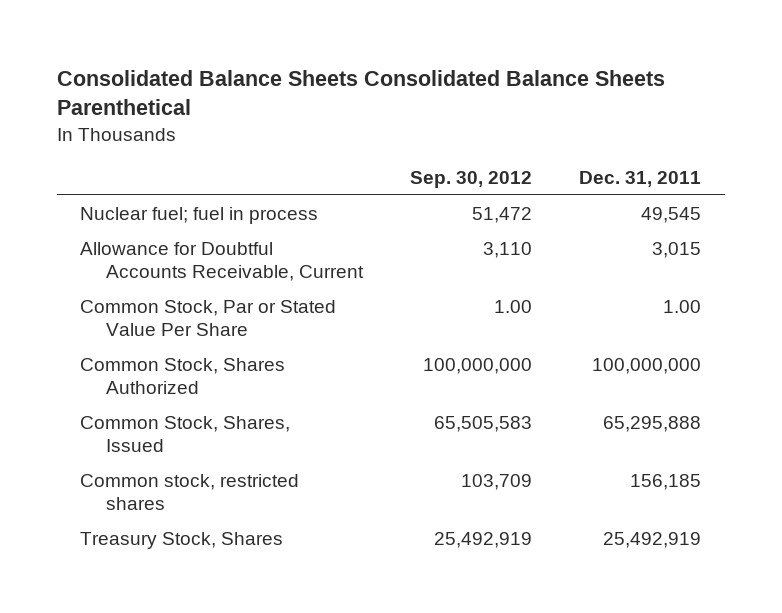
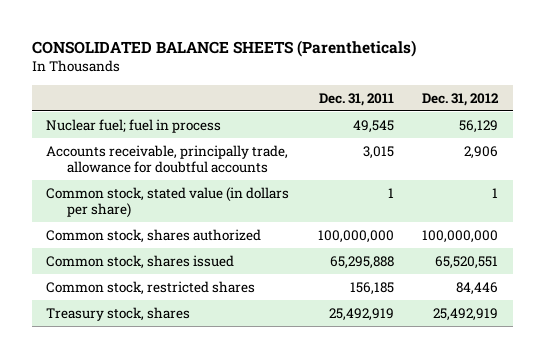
[56,70,665,116] Consolidated Balance Sheets Consolidated Balance Sheets Parenthetical -> [32,40,417,58] CONSOLIDATED BALANCE SHEETS (Parentheticals)
[410,170,533,188] Sep. 30, 2012 -> none
none -> [422,92,500,106] Dec. 31, 2012
[80,241,365,281] Allowance for Doubtful Accounts Receivable, Current -> [46,144,289,174] Accounts receivable, principally trade, allowance for doubtful accounts
[80,299,337,336] Common Stock, Par or Stated Value Per Share -> [46,186,290,219] Common stock, stated value (in dollars per share)
[663,299,702,313] 1.00 -> [387,187,394,198] 1
[80,357,286,394] Common Stock, Shares Authorized -> [46,228,262,243] Common stock, shares authorized
[80,415,291,452] Common Stock, Shares, Issued -> [46,254,235,269] Common stock, shares issued
[80,531,284,549] Treasury Stock, Shares -> [46,306,191,321] Treasury stock, shares

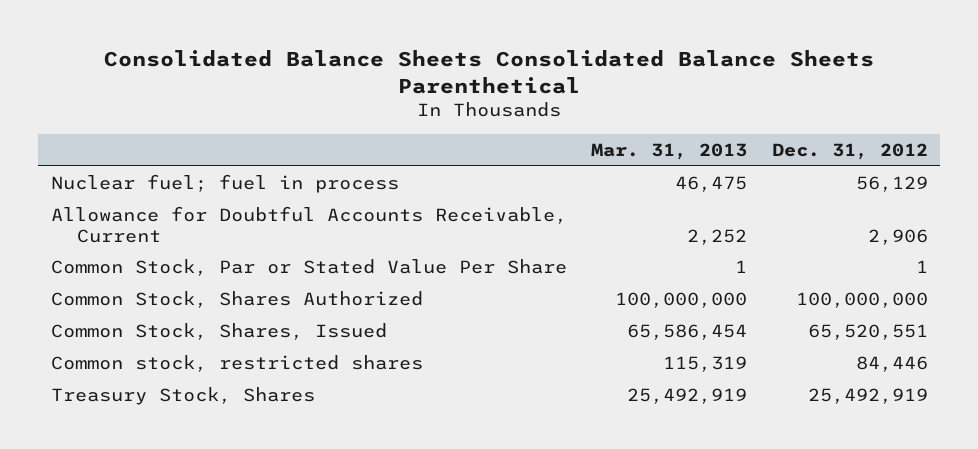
[32,40,417,58] CONSOLIDATED BALANCE SHEETS (Parentheticals) -> [104,49,875,94] Consolidated Balance Sheets Consolidated Balance Sheets Parenthetical
[318,92,394,106] Dec. 31, 2011 -> none
none -> [591,142,748,160] Mar. 31, 2013
[46,144,289,174] Accounts receivable, principally trade, allowance for doubtful accounts -> [50,206,567,243] Allowance for Doubtful Accounts Receivable, Current
[46,186,290,219] Common stock, stated value (in dollars per share) -> [50,259,567,277] Common Stock, Par or Stated Value Per Share
[46,228,262,243] Common stock, shares authorized -> [50,291,423,309] Common Stock, Shares Authorized
[46,254,235,269] Common stock, shares issued -> [50,323,387,341] Common Stock, Shares, Issued
[46,306,191,321] Treasury stock, shares -> [50,387,315,406] Treasury Stock, Shares

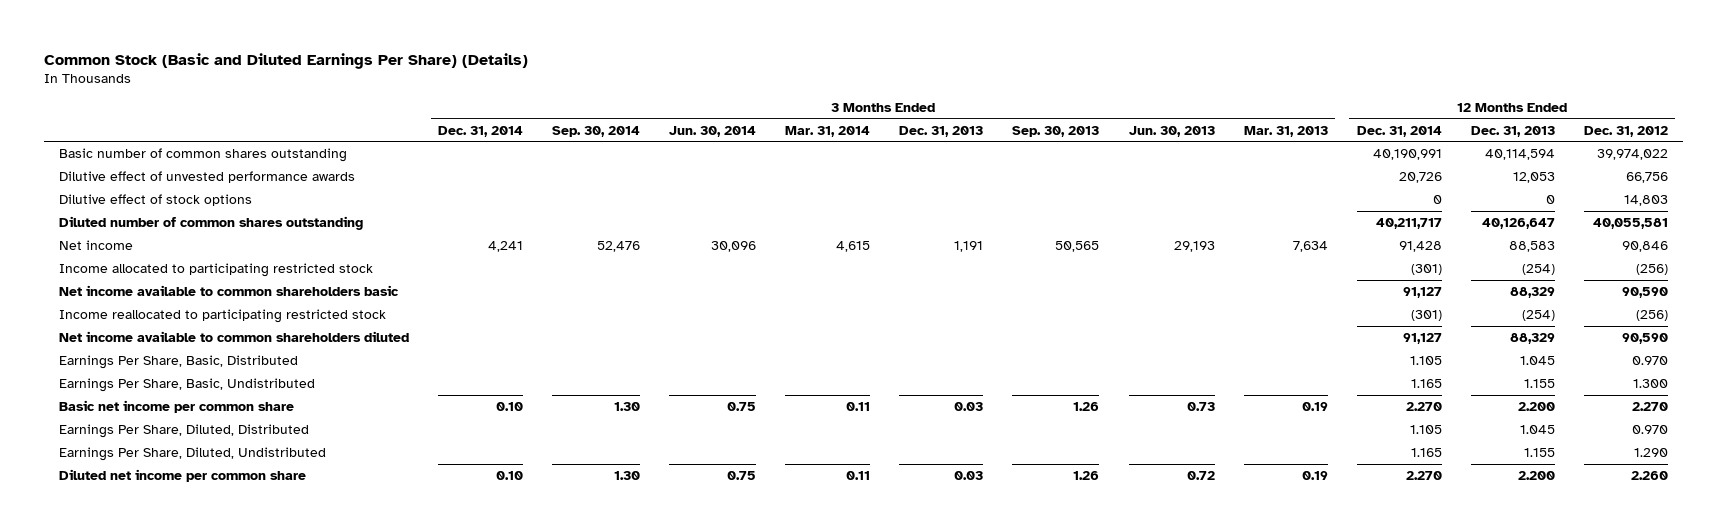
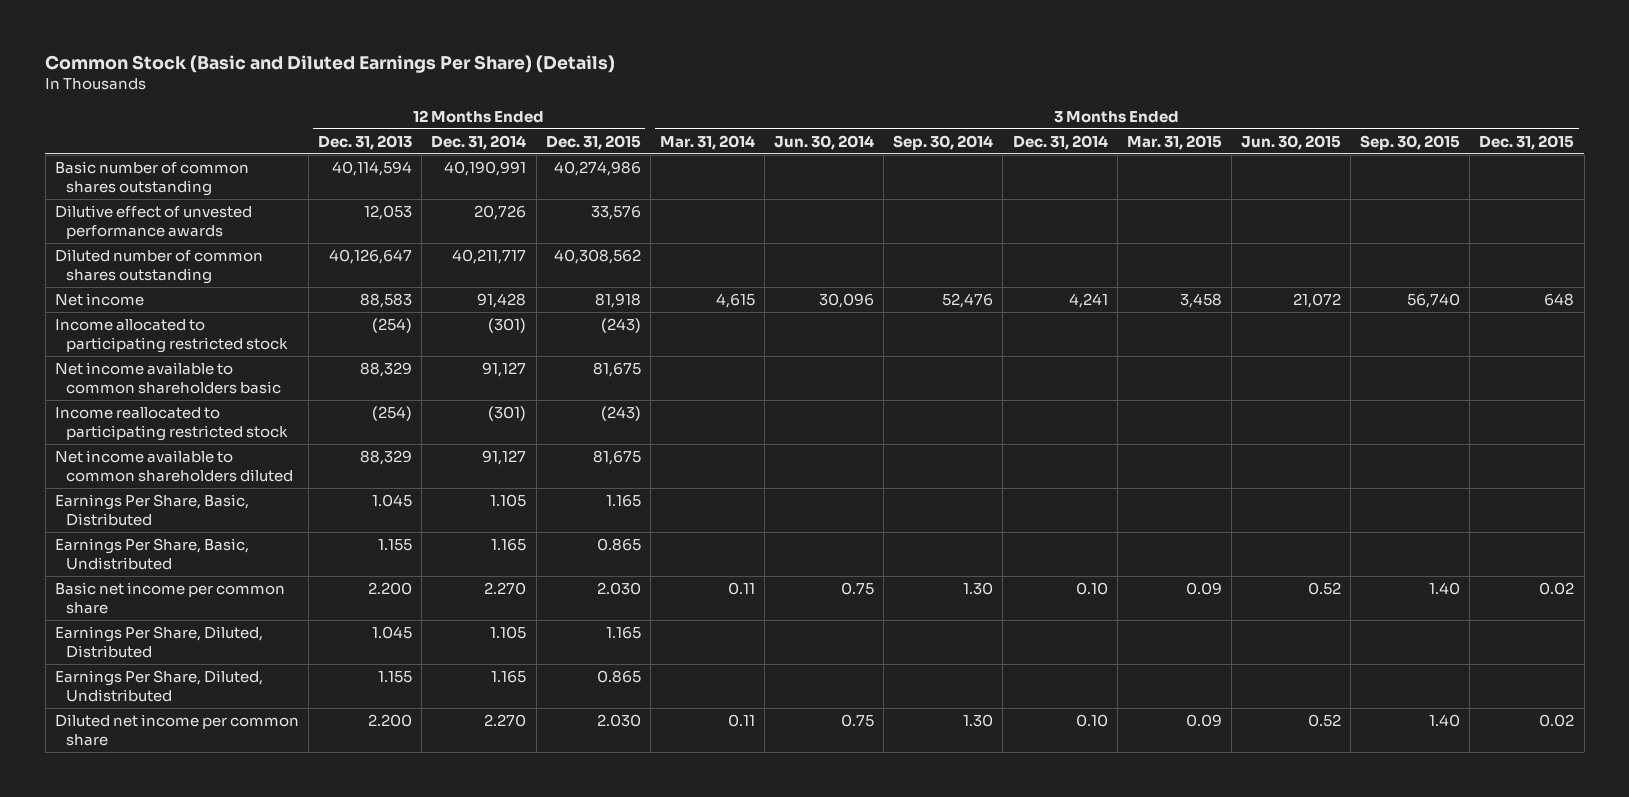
[899,125,984,137] Dec. 31, 2013 -> none
[1012,125,1100,137] Sep. 30, 2013 -> none
[1128,125,1215,137] Jun. 30, 2013 -> none
[1243,125,1328,137] Mar. 31, 2013 -> none
[1584,125,1669,137] Dec. 31, 2012 -> none
none -> [545,134,641,150] Dec. 31, 2015
none -> [1126,134,1222,150] Mar. 31, 2015
none -> [1240,134,1341,150] Jun. 30, 2015
none -> [1360,134,1461,150] Sep. 30, 2015
none -> [1479,134,1575,150] Dec. 31, 2015
[58,193,252,206] Dilutive effect of stock options -> none

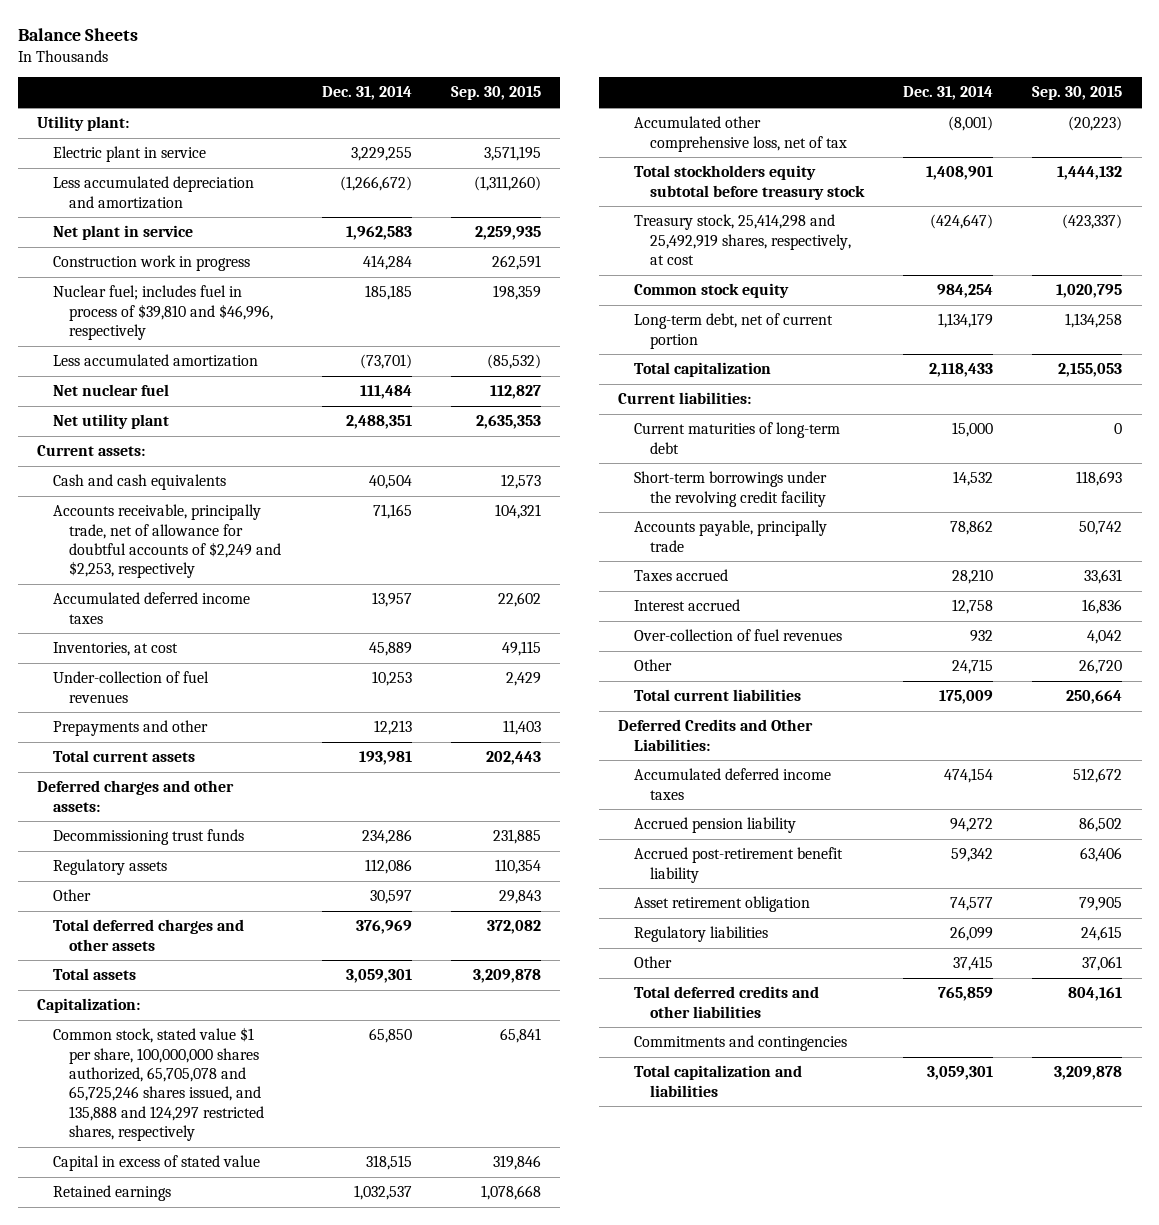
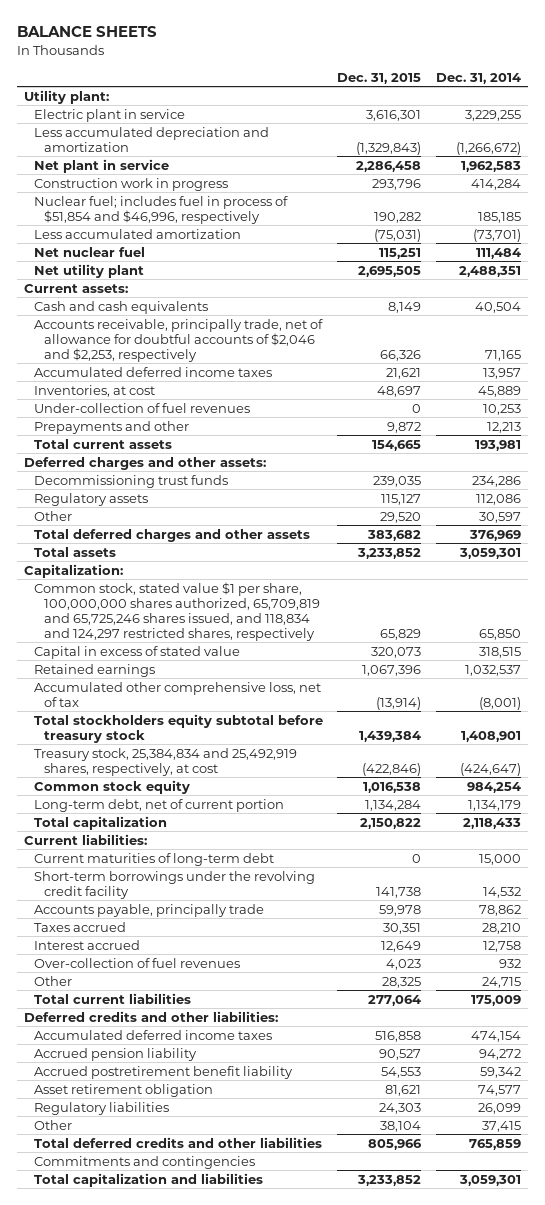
[17,28,138,42] Balance Sheets -> [17,26,158,38] BALANCE SHEETS
[450,86,541,101] Sep. 30, 2015 -> none
none -> [337,72,422,84] Dec. 31, 2015
[52,285,273,340] Nuclear fuel; includes fuel in process of $39,810 and $46,996, respectively -> [34,195,289,224] Nuclear fuel; includes fuel in process of $51,854 and $46,996, respectively
[52,504,281,579] Accounts receivable, principally trade, net of allowance for doubtful accounts of $2,249 and $2,253, respectively -> [34,318,324,362] Accounts receivable, principally trade, net of allowance for doubtful accounts of $2,046 and $2,253, respectively
[52,1027,264,1141] Common stock, stated value $1 per share, 100,000,000 shares authorized, 65,705,078 and 65,725,246 shares issued, and 135,888 and 124,297 restricted shares, respectively -> [34,581,320,641] Common stock, stated value $1 per share, 100,000,000 shares authorized, 65,709,819 and 65,725,246 shares issued, and 118,834 and 124,297 restricted shares, respectively
[633,214,851,265] Treasury stock, 25,414,298 and 25,492,919 shares, respectively, at cost -> [34,747,298,776] Treasury stock, 25,384,834 and 25,492,919 shares, respectively, at cost
[618,719,814,751] Deferred Credits and Other Liabilities: -> [24,1010,279,1022] Deferred credits and other liabilities:
[633,847,843,883] Accrued post-retirement benefit liability -> [34,1065,294,1079] Accrued postretirement benefit liability

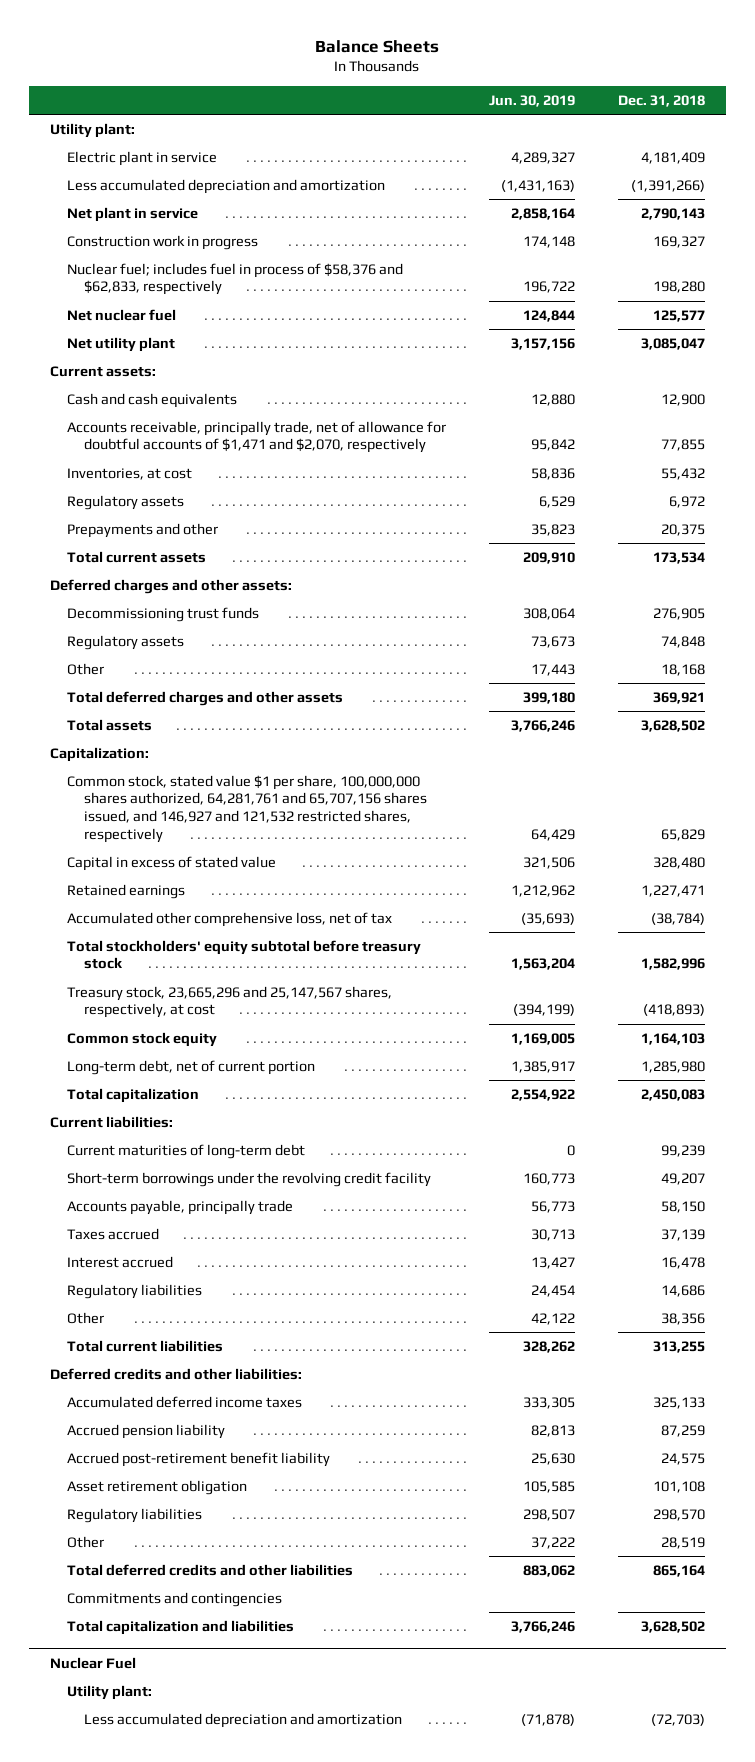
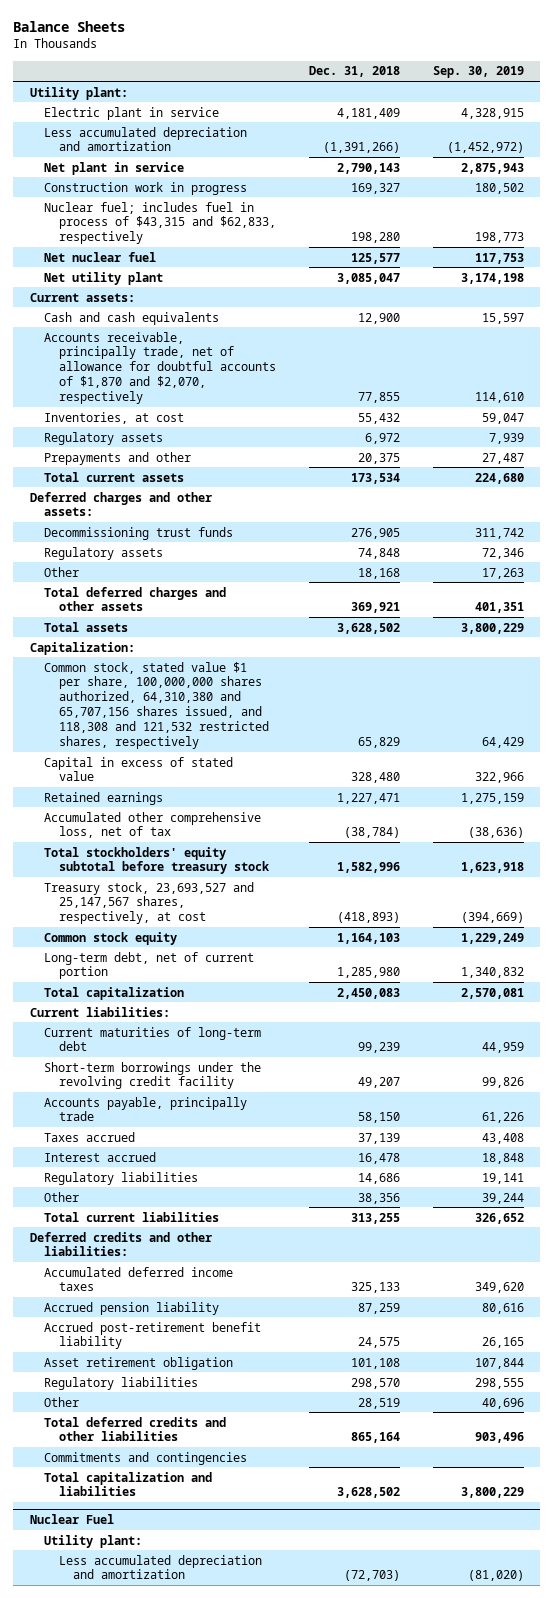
[488,94,575,107] Jun. 30, 2019 -> none
none -> [432,66,524,79] Sep. 30, 2019
[66,262,403,296] Nuclear fuel; includes fuel in process of $58,376 and $62,833, respectively -> [44,201,276,245] Nuclear fuel; includes fuel in process of $43,315 and $62,833, respectively
[66,420,446,454] Accounts receivable, principally trade, net of allowance for doubtful accounts of $1,471 and $2,070, respectively -> [44,331,276,405] Accounts receivable, principally trade, net of allowance for doubtful accounts of $1,870 and $2,070, respectively
[66,774,427,843] Common stock, stated value $1 per share, 100,000,000 shares authorized, 64,281,761 and 65,707,156 shares issued, and 146,927 and 121,532 restricted shares, respectively -> [44,661,269,749] Common stock, stated value $1 per share, 100,000,000 shares authorized, 64,310,380 and 65,707,156 shares issued, and 118,308 and 121,532 restricted shares, respectively
[66,985,392,1019] Treasury stock, 23,665,296 and 25,147,567 shares, respectively, at cost -> [44,881,255,925] Treasury stock, 23,693,527 and 25,147,567 shares, respectively, at cost

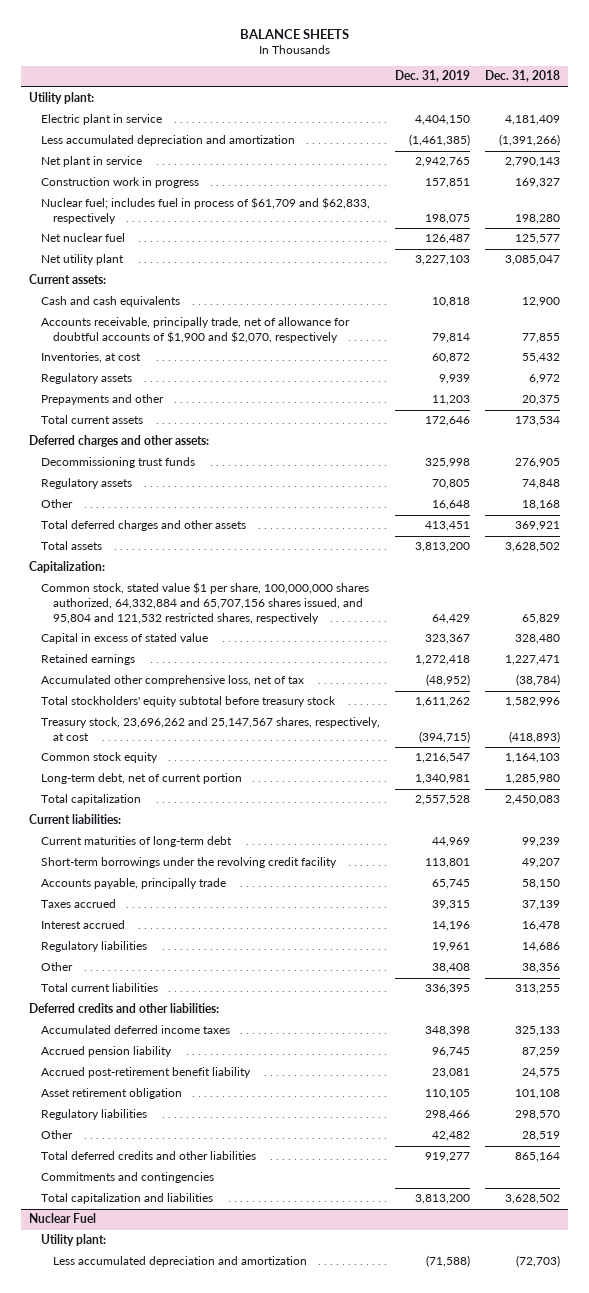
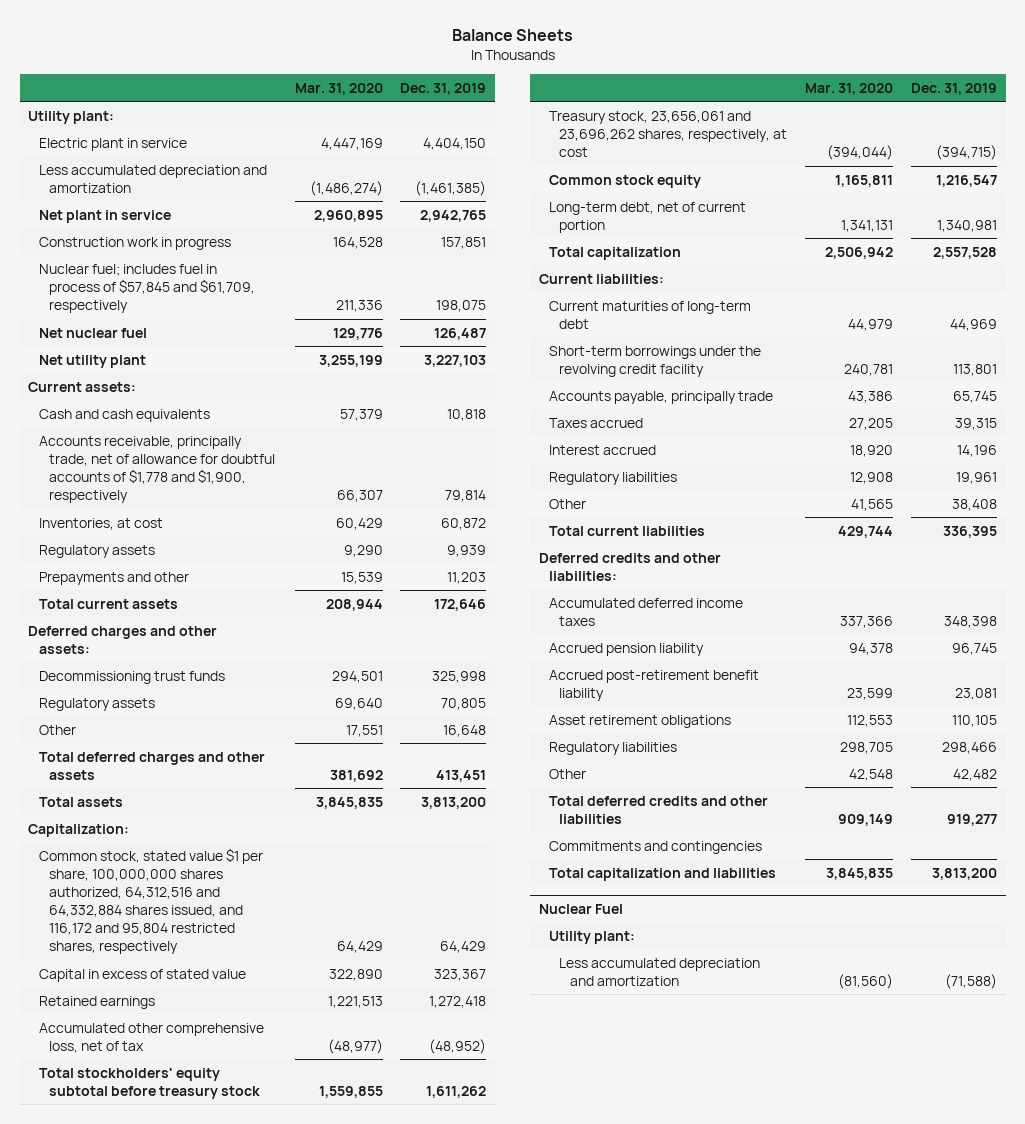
[239,28,349,39] BALANCE SHEETS -> [451,29,573,42] Balance Sheets
[485,70,561,83] Dec. 31, 2018 -> none
none -> [294,82,383,95] Mar. 31, 2020
[40,197,370,225] Nuclear fuel; includes fuel in process of $61,709 and $62,833, respectively -> [38,263,256,313] Nuclear fuel; includes fuel in process of $57,845 and $61,709, respectively
[40,317,350,344] Accounts receivable, principally trade, net of allowance for doubtful accounts of $1,900 and $2,070, respectively -> [38,435,276,503] Accounts receivable, principally trade, net of allowance for doubtful accounts of $1,778 and $1,900, respectively
[40,582,369,624] Common stock, stated value $1 per share, 100,000,000 shares authorized, 64,332,884 and 65,707,156 shares issued, and 95,804 and 121,532 restricted shares, respectively -> [38,847,263,955] Common stock, stated value $1 per share, 100,000,000 shares authorized, 64,312,516 and 64,332,884 shares issued, and 116,172 and 95,804 restricted shares, respectively
[40,717,380,742] Treasury stock, 23,696,262 and 25,147,567 shares, respectively, at cost -> [549,110,788,157] Treasury stock, 23,656,061 and 23,696,262 shares, respectively, at cost
[40,1088,182,1100] Asset retirement obligation -> [549,714,732,728] Asset retirement obligations

